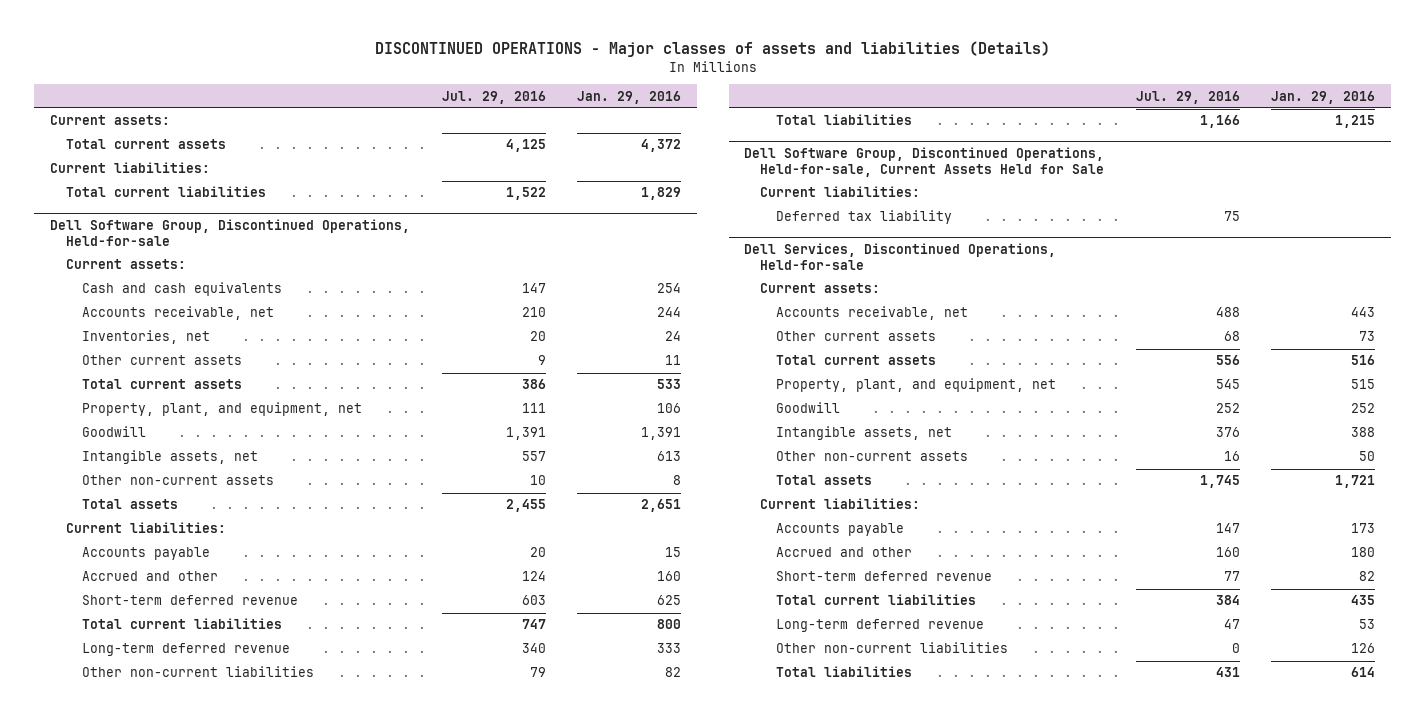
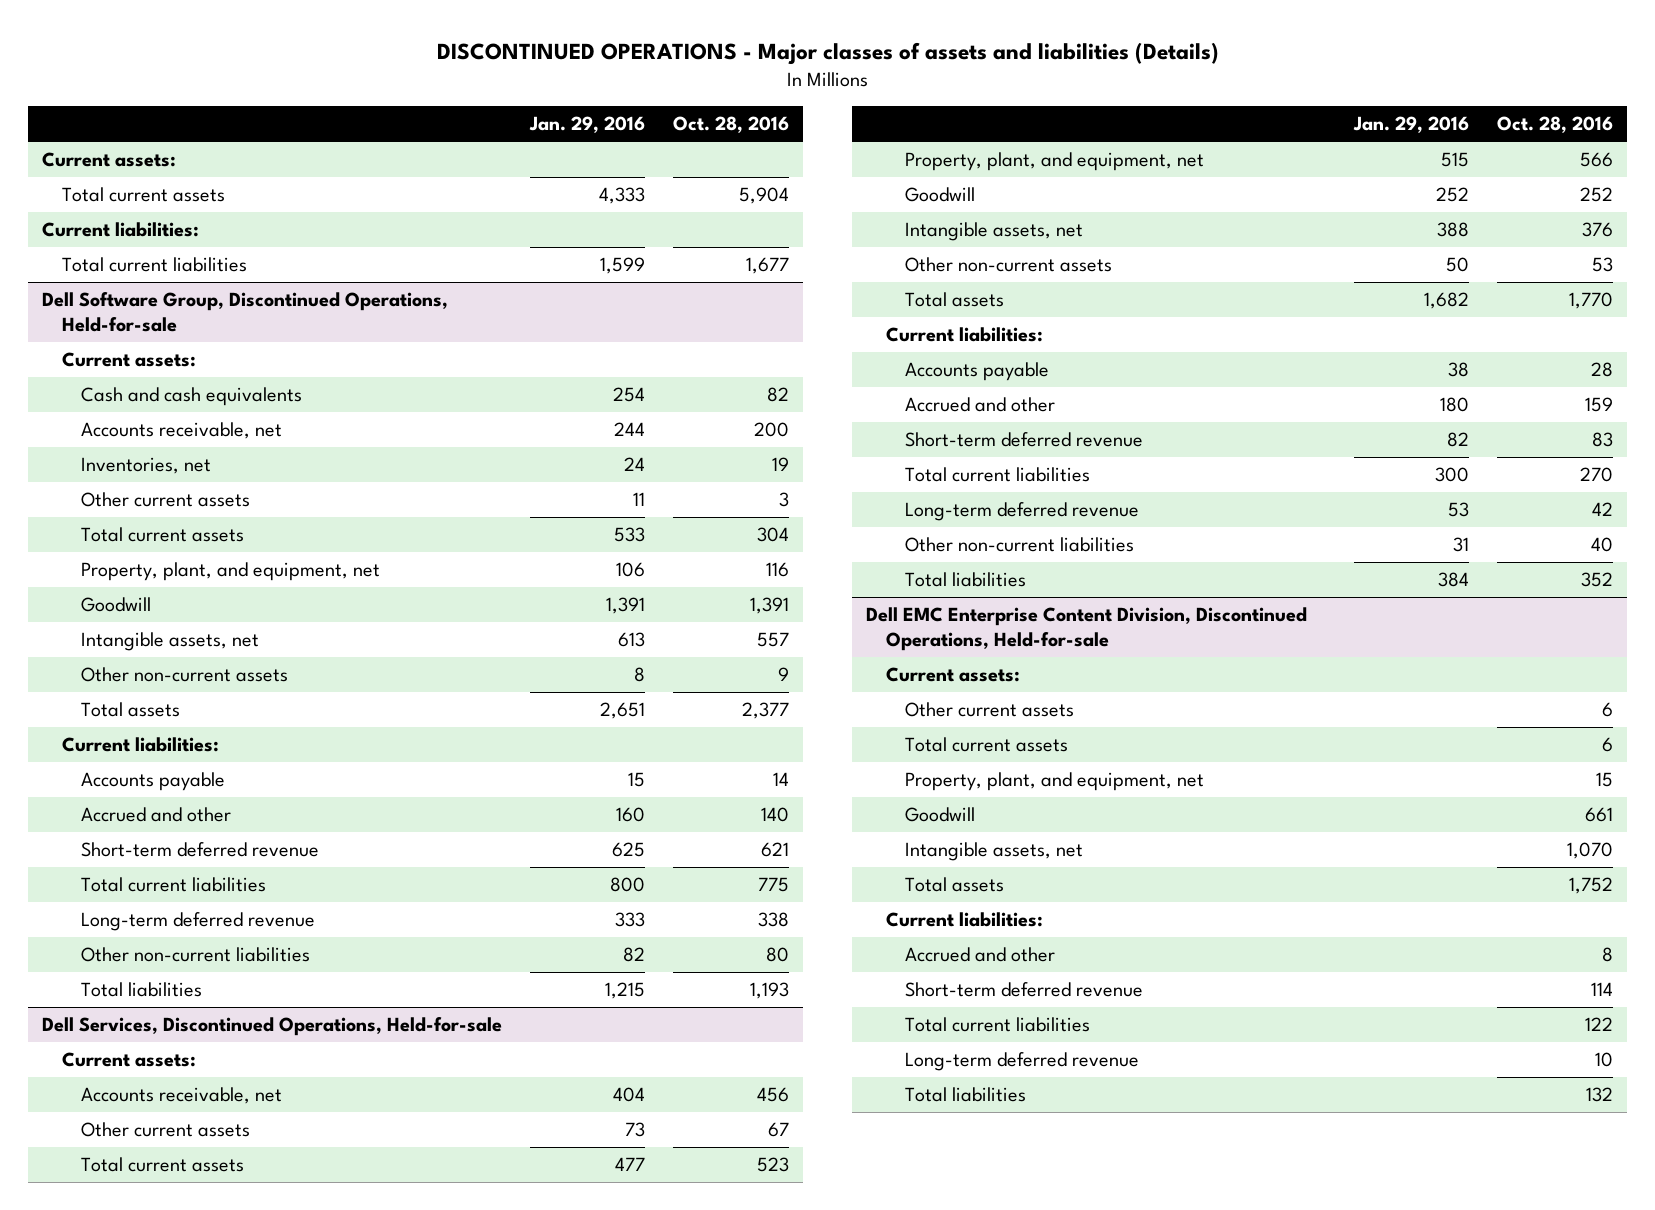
[441,90,546,104] Jul. 29, 2016 -> none
none -> [672,116,789,134] Oct. 28, 2016
[640,139,681,153] 4,372 -> [599,187,646,205] 4,333
[640,187,681,201] 1,829 -> [600,257,646,275] 1,599
[744,146,1105,178] Dell Software Group, Discontinued Operations, Held-for-sale, Current Assets Held for Sale -> none
[760,186,921,198] Current liabilities: -> none
[775,210,952,225] Deferred tax liability -> none
[1350,307,1375,318] 443 -> [613,1087,646,1103] 404
[1350,355,1375,366] 516 -> [615,1157,646,1172] 477
[1334,475,1375,489] 1,721 -> [1424,292,1470,310] 1,682
[1350,523,1375,534] 173 -> [1448,362,1470,378] 38
[1350,595,1375,606] 435 -> [1435,467,1470,483] 300
[1350,643,1375,654] 126 -> [1453,537,1470,553] 31
[1350,667,1375,678] 614 -> [1438,572,1470,588] 384
none -> [866,607,1308,652] Dell EMC Enterprise Content Division, Discontinued Operations, Held-for-sale
none -> [885,667,1020,683] Current assets:
none -> [905,702,1075,718] Other current assets
none -> [905,737,1069,753] Total current assets
none -> [905,772,1205,792] Property, plant, and equipment, net
none -> [905,807,976,823] Goodwill
none -> [905,842,1084,862] Intangible assets, net
none -> [905,877,1005,893] Total assets
none -> [885,912,1043,928] Current liabilities:
none -> [905,947,1056,963] Accrued and other
none -> [905,982,1144,998] Short-term deferred revenue
none -> [905,1017,1091,1033] Total current liabilities
none -> [905,1052,1140,1072] Long-term deferred revenue
none -> [905,1087,1027,1103] Total liabilities

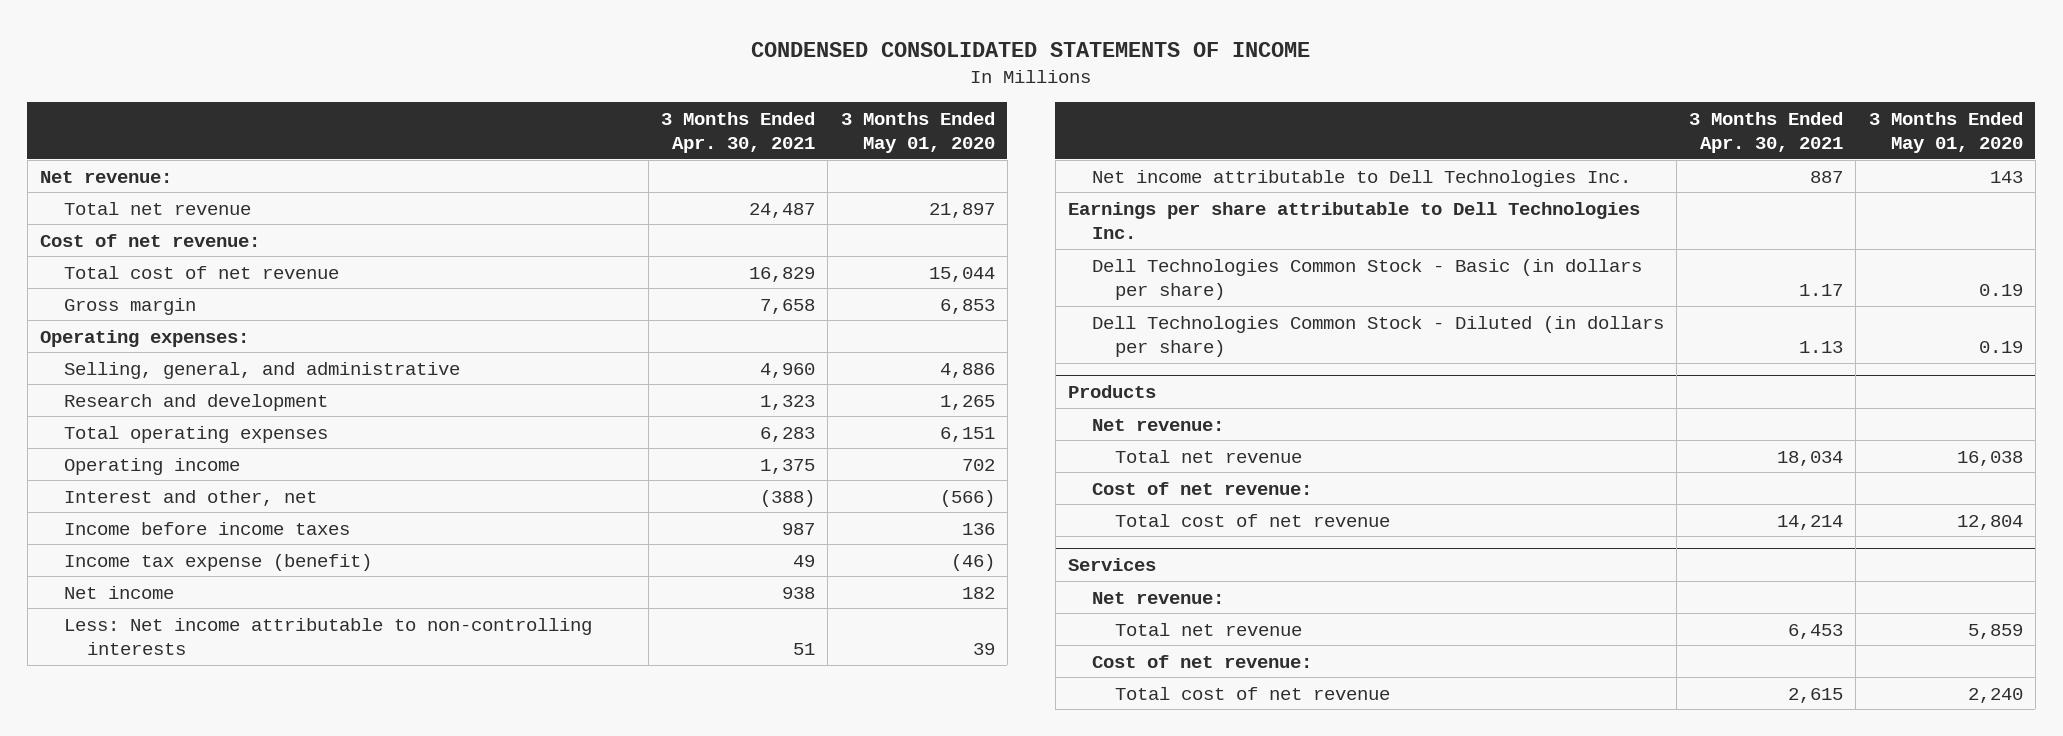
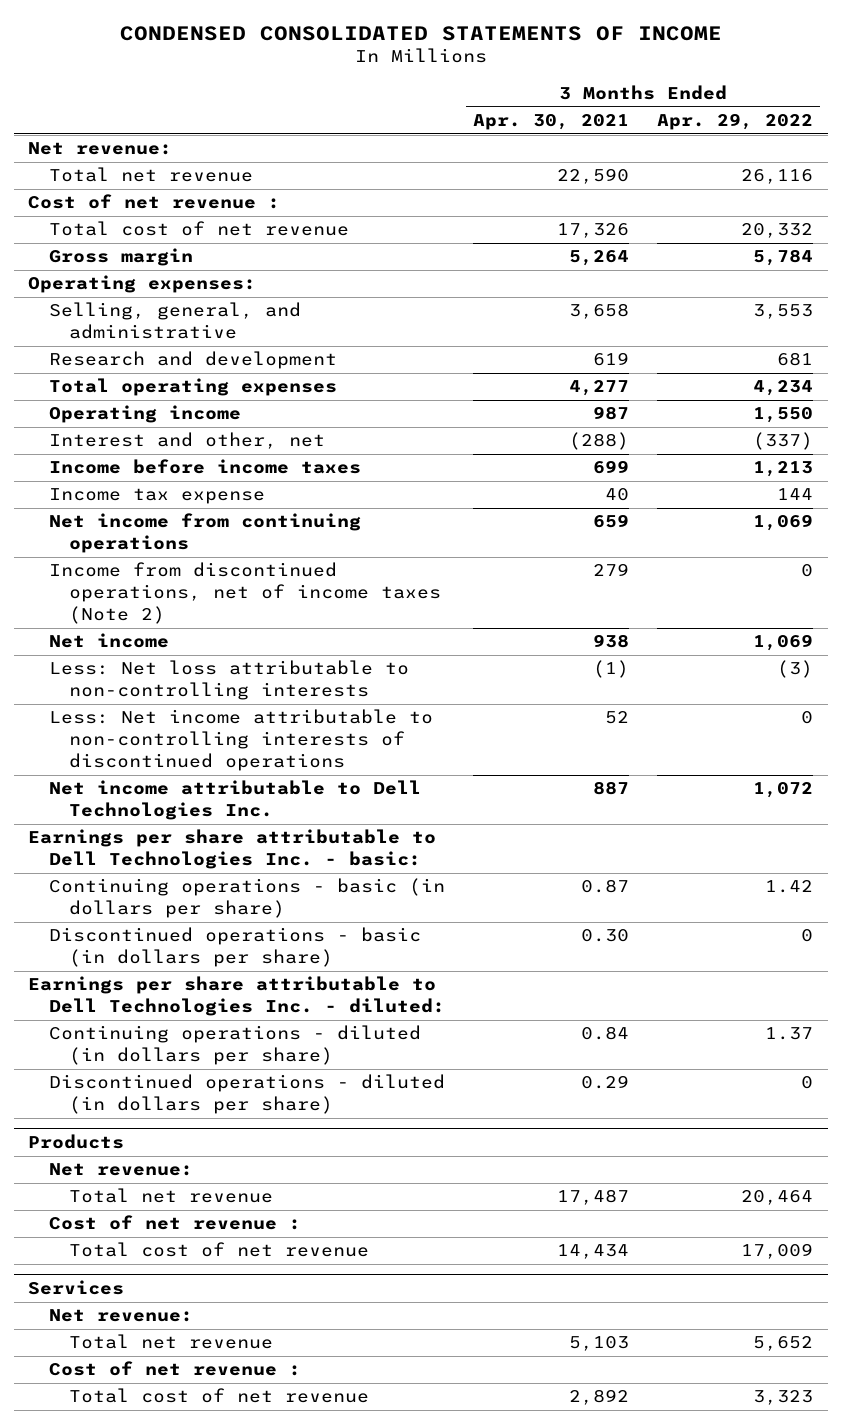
[840,111,995,154] 3 Months Ended May 01, 2020 -> none
none -> [657,112,814,130] Apr. 29, 2022
[749,202,816,218] 24,487 -> [556,168,629,185] 22,590
[40,233,261,247] Cost of net revenue: -> [27,194,280,210] Cost of net revenue :
[749,266,816,282] 16,829 -> [556,223,629,239] 17,326
[760,298,816,314] 7,658 -> [568,250,629,267] 5,264
[760,362,816,378] 4,960 -> [568,303,629,320] 3,658
[760,394,816,410] 1,323 -> [592,352,629,367] 619
[760,426,816,442] 6,283 -> [568,380,629,397] 4,277
[760,458,816,474] 1,375 -> [592,406,629,421] 987
[760,489,816,507] (388) -> [568,432,629,451] (288)
[782,522,816,535] 987 -> [592,460,629,475] 699
[63,553,372,571] Income tax expense (benefit) -> [48,488,265,505] Income tax expense
[793,554,816,567] 49 -> [604,488,629,502] 40
none -> [48,513,361,554] Net income from continuing operations
none -> [48,562,442,625] Income from discontinued operations, net of income taxes (Note 2)
[63,617,592,656] Less: Net income attributable to non-controlling interests -> [48,660,409,701] Less: Net loss attributable to non-controlling interests
[793,643,816,656] 51 -> [592,660,629,679] (1)
none -> [48,709,433,772] Less: Net income attributable to non-controlling interests of discontinued operations
[1091,258,1642,301] Dell Technologies Common Stock - Basic (in dollars per share) -> none
[1091,315,1664,358] Dell Technologies Common Stock - Diluted (in dollars per share) -> none
[1068,201,1641,240] Earnings per share attributable to Dell Technologies Inc. -> [27,829,436,870] Earnings per share attributable to Dell Technologies Inc. - basic:
none -> [48,878,445,919] Continuing operations - basic (in dollars per share)
none -> [48,927,421,968] Discontinued operations - basic (in dollars per share)
none -> [27,976,445,1017] Earnings per share attributable to Dell Technologies Inc. - diluted:
none -> [48,1025,421,1066] Continuing operations - diluted (in dollars per share)
none -> [48,1074,445,1115] Discontinued operations - diluted (in dollars per share)
[1777,450,1844,466] 18,034 -> [556,1189,629,1206] 17,487
[1091,481,1312,495] Cost of net revenue: -> [48,1215,301,1231] Cost of net revenue :
[1777,514,1844,530] 14,214 -> [556,1244,629,1260] 14,434
[1788,623,1844,639] 6,453 -> [568,1336,629,1352] 5,103
[1091,654,1312,668] Cost of net revenue: -> [48,1361,301,1377] Cost of net revenue :
[1788,687,1844,703] 2,615 -> [568,1389,629,1406] 2,892

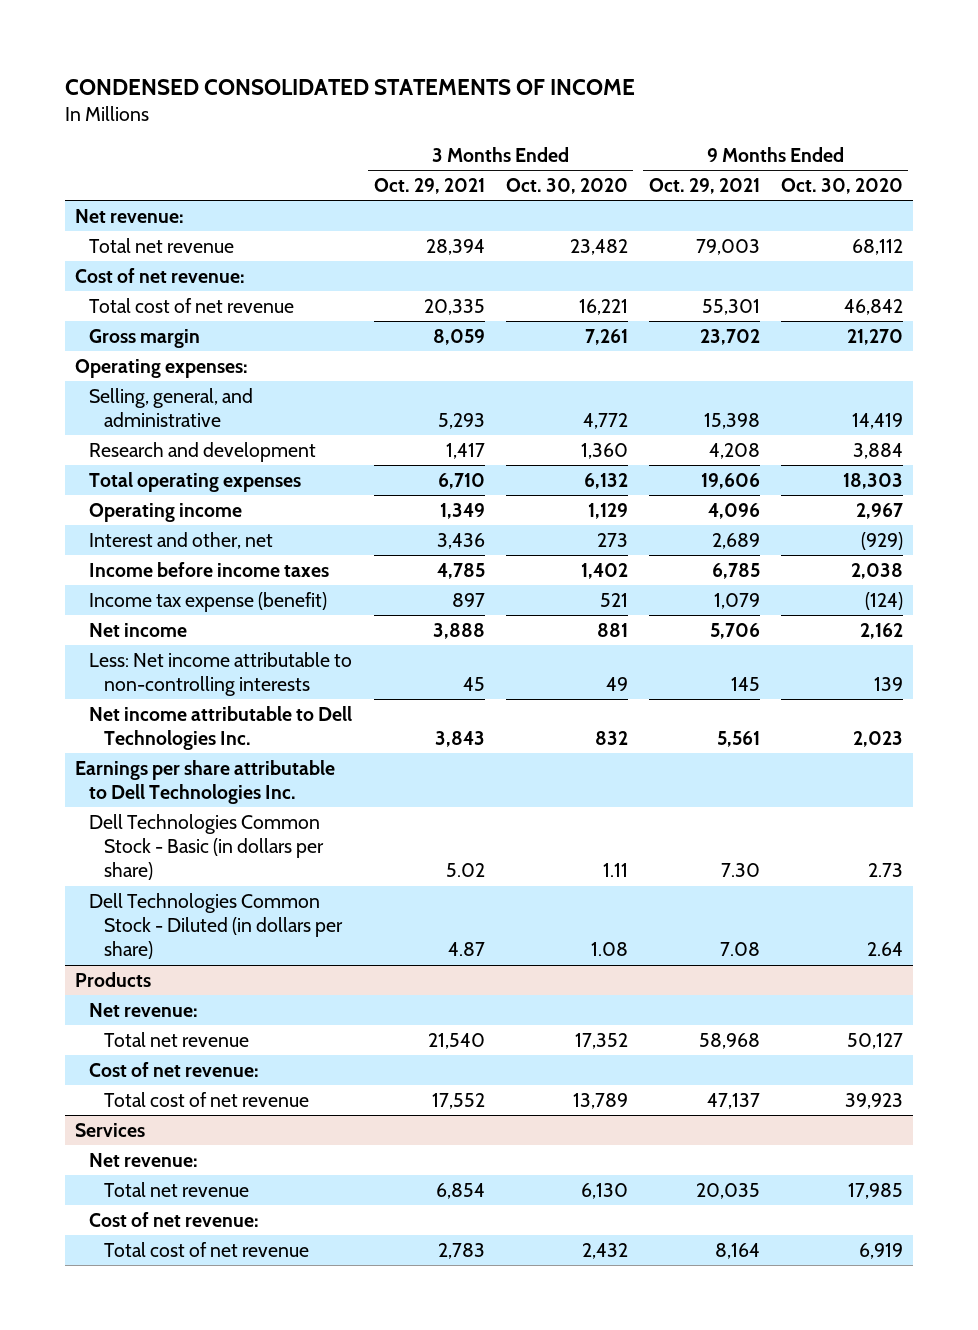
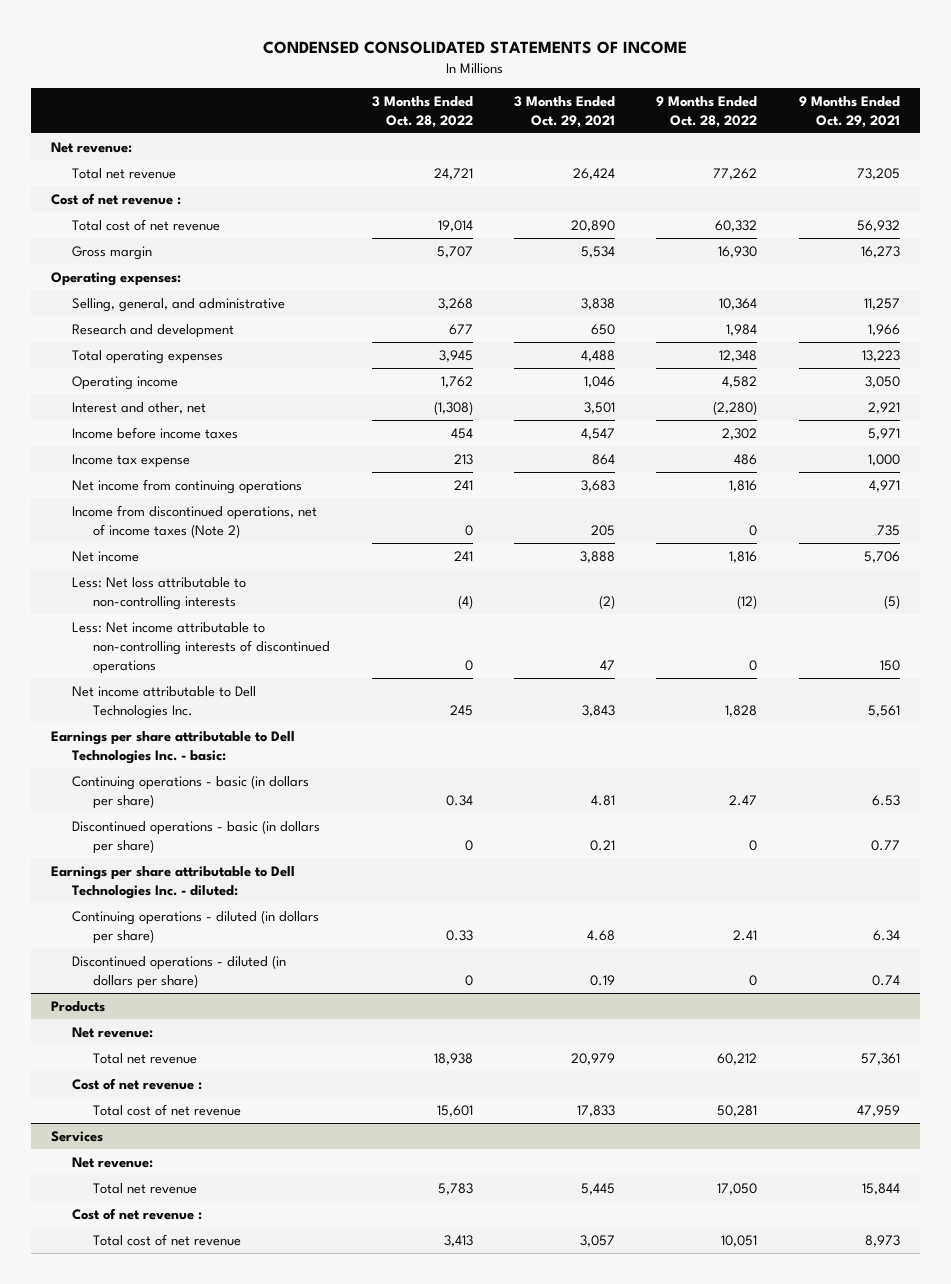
[505,178,628,195] Oct. 30, 2020 -> none
[780,178,903,195] Oct. 30, 2020 -> none
none -> [371,95,473,128] 3 Months Ended Oct. 28, 2022
none -> [656,95,758,128] 9 Months Ended Oct. 28, 2022
[425,238,485,255] 28,394 -> [573,167,616,180] 26,424
[695,238,760,255] 79,003 -> [856,167,900,180] 73,205
[75,267,246,283] Cost of net revenue: -> [51,192,182,205] Cost of net revenue :
[423,298,485,315] 20,335 -> [571,219,616,232] 20,890
[701,298,760,315] 55,301 -> [856,219,900,232] 56,932
[432,328,485,345] 8,059 -> [581,245,616,258] 5,534
[699,328,760,345] 23,702 -> [860,245,900,258] 16,273
[437,413,485,430] 5,293 -> [581,297,616,310] 3,838
[703,413,760,430] 15,398 -> [863,297,900,310] 11,257
[445,442,485,459] 1,417 -> [591,323,616,335] 650
[708,442,760,459] 4,208 -> [867,323,900,336] 1,966
[437,472,485,489] 6,710 -> [581,349,616,362] 4,488
[700,472,760,489] 19,606 -> [861,349,900,362] 13,223
[439,502,485,519] 1,349 -> [584,375,616,388] 1,046
[707,502,760,519] 4,096 -> [864,375,900,388] 3,050
[436,532,485,549] 3,436 -> [584,401,616,414] 3,501
[711,532,760,549] 2,689 -> [867,401,900,414] 2,921
[436,562,485,579] 4,785 -> [581,427,616,440] 4,547
[711,562,760,579] 6,785 -> [867,427,900,440] 5,971
[89,591,328,612] Income tax expense (benefit) -> [72,453,191,468] Income tax expense
[451,592,485,607] 897 -> [592,453,616,465] 864
[713,592,760,609] 1,079 -> [867,453,900,466] 1,000
none -> [72,478,303,494] Net income from continuing operations
none -> [72,504,318,538] Income from discontinued operations, net of income taxes (Note 2)
[89,651,353,697] Less: Net income attributable to non-controlling interests -> [72,576,247,610] Less: Net loss attributable to non-controlling interests
[462,677,485,692] 45 -> [599,594,616,609] (2)
[730,677,760,692] 145 -> [883,594,900,609] (5)
none -> [72,621,331,674] Less: Net income attributable to non-controlling interests of discontinued operations
[89,813,324,881] Dell Technologies Common Stock - Basic (in dollars per share) -> none
[89,892,343,960] Dell Technologies Common Stock - Diluted (in dollars per share) -> none
[75,759,336,805] Earnings per share attributable to Dell Technologies Inc. -> [51,730,296,764] Earnings per share attributable to Dell Technologies Inc. - basic:
none -> [72,774,310,809] Continuing operations - basic (in dollars per share)
none -> [72,819,321,854] Discontinued operations - basic (in dollars per share)
none -> [51,865,296,899] Earnings per share attributable to Dell Technologies Inc. - diluted:
none -> [72,909,320,944] Continuing operations - diluted (in dollars per share)
none -> [72,954,287,989] Discontinued operations - diluted (in dollars per share)
[427,1032,485,1049] 21,540 -> [571,1052,616,1065] 20,979
[698,1032,760,1049] 58,968 -> [860,1052,900,1065] 57,361
[89,1061,260,1077] Cost of net revenue: -> [72,1077,203,1090] Cost of net revenue :
[431,1092,485,1109] 17,552 -> [577,1104,616,1117] 17,833
[706,1092,760,1109] 47,137 -> [856,1104,900,1117] 47,959
[435,1182,485,1199] 6,854 -> [581,1182,616,1195] 5,445
[695,1182,760,1199] 20,035 -> [861,1182,900,1195] 15,844
[89,1211,260,1227] Cost of net revenue: -> [72,1207,203,1220] Cost of net revenue :
[437,1242,485,1259] 2,783 -> [580,1234,616,1247] 3,057
[714,1242,760,1259] 8,164 -> [864,1234,900,1247] 8,973

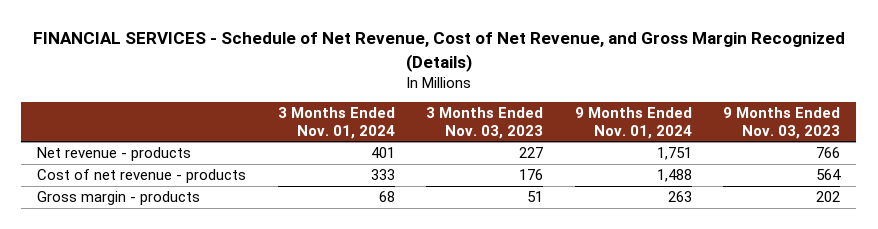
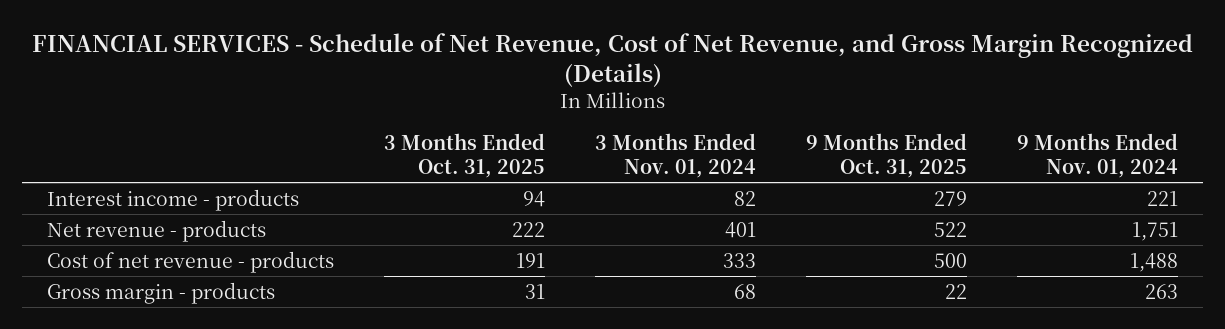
[426,107,544,139] 3 Months Ended Nov. 03, 2023 -> none
[723,107,841,139] 9 Months Ended Nov. 03, 2023 -> none
none -> [384,133,546,178] 3 Months Ended Oct. 31, 2025
none -> [806,133,968,178] 9 Months Ended Oct. 31, 2025
none -> [47,188,300,211] Interest income - products

